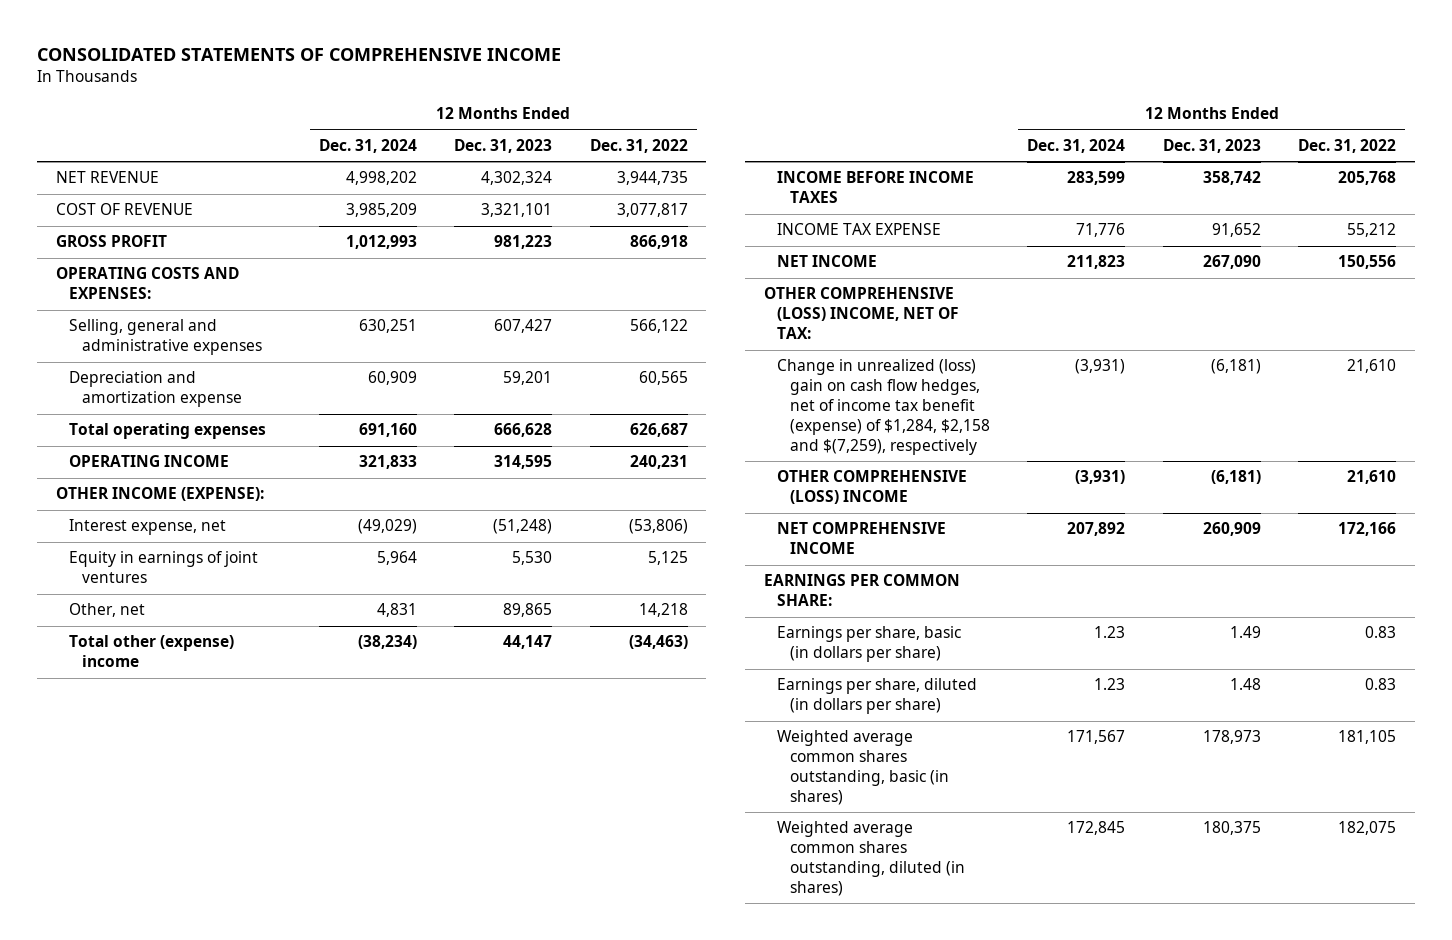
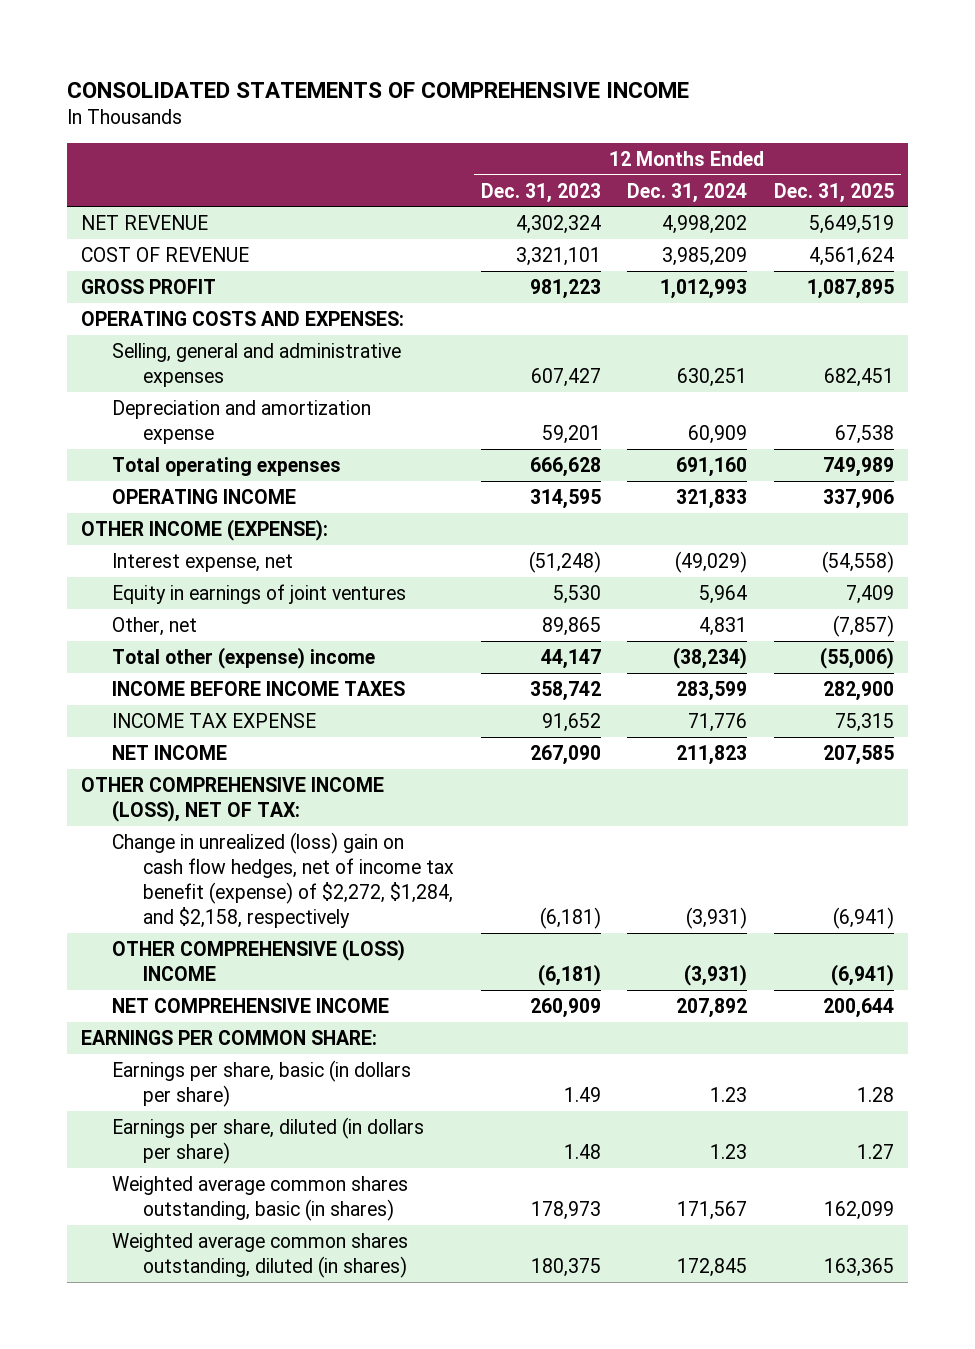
[589,138,688,153] Dec. 31, 2022 -> none
none -> [774,182,895,203] Dec. 31, 2025
[763,287,960,340] OTHER COMPREHENSIVE (LOSS) INCOME, NET OF TAX: -> [80,776,384,822] OTHER COMPREHENSIVE INCOME (LOSS), NET OF TAX:
[777,359,991,456] Change in unrealized (loss) gain on cash flow hedges, net of income tax benefit (expense) of $1,284, $2,158 and $(7,259), respectively -> [111,831,454,929] Change in unrealized (loss) gain on cash flow hedges, net of income tax benefit (expense) of $2,272, $1,284, and $2,158, respectively

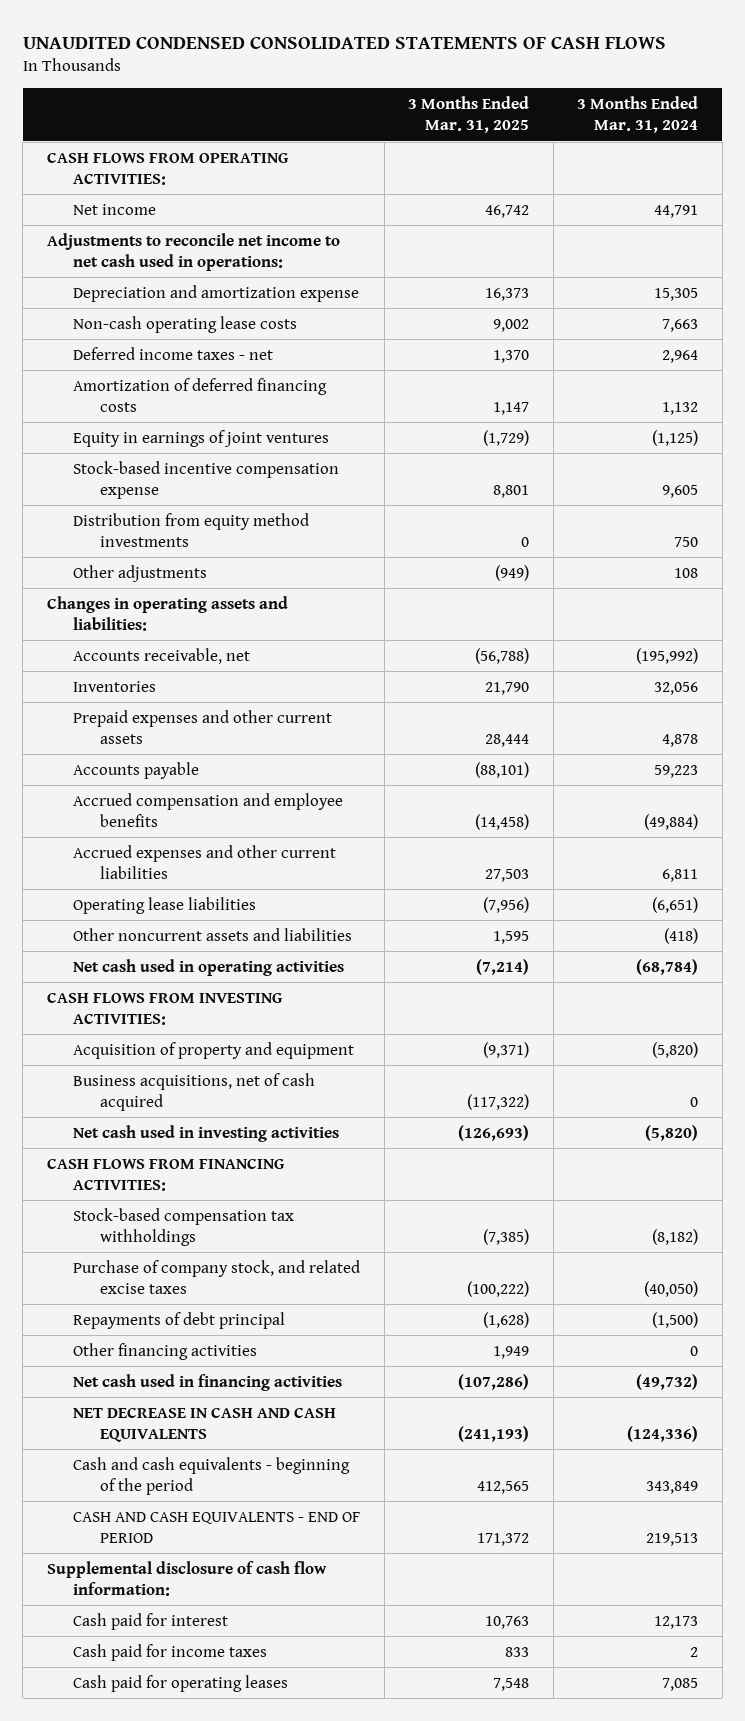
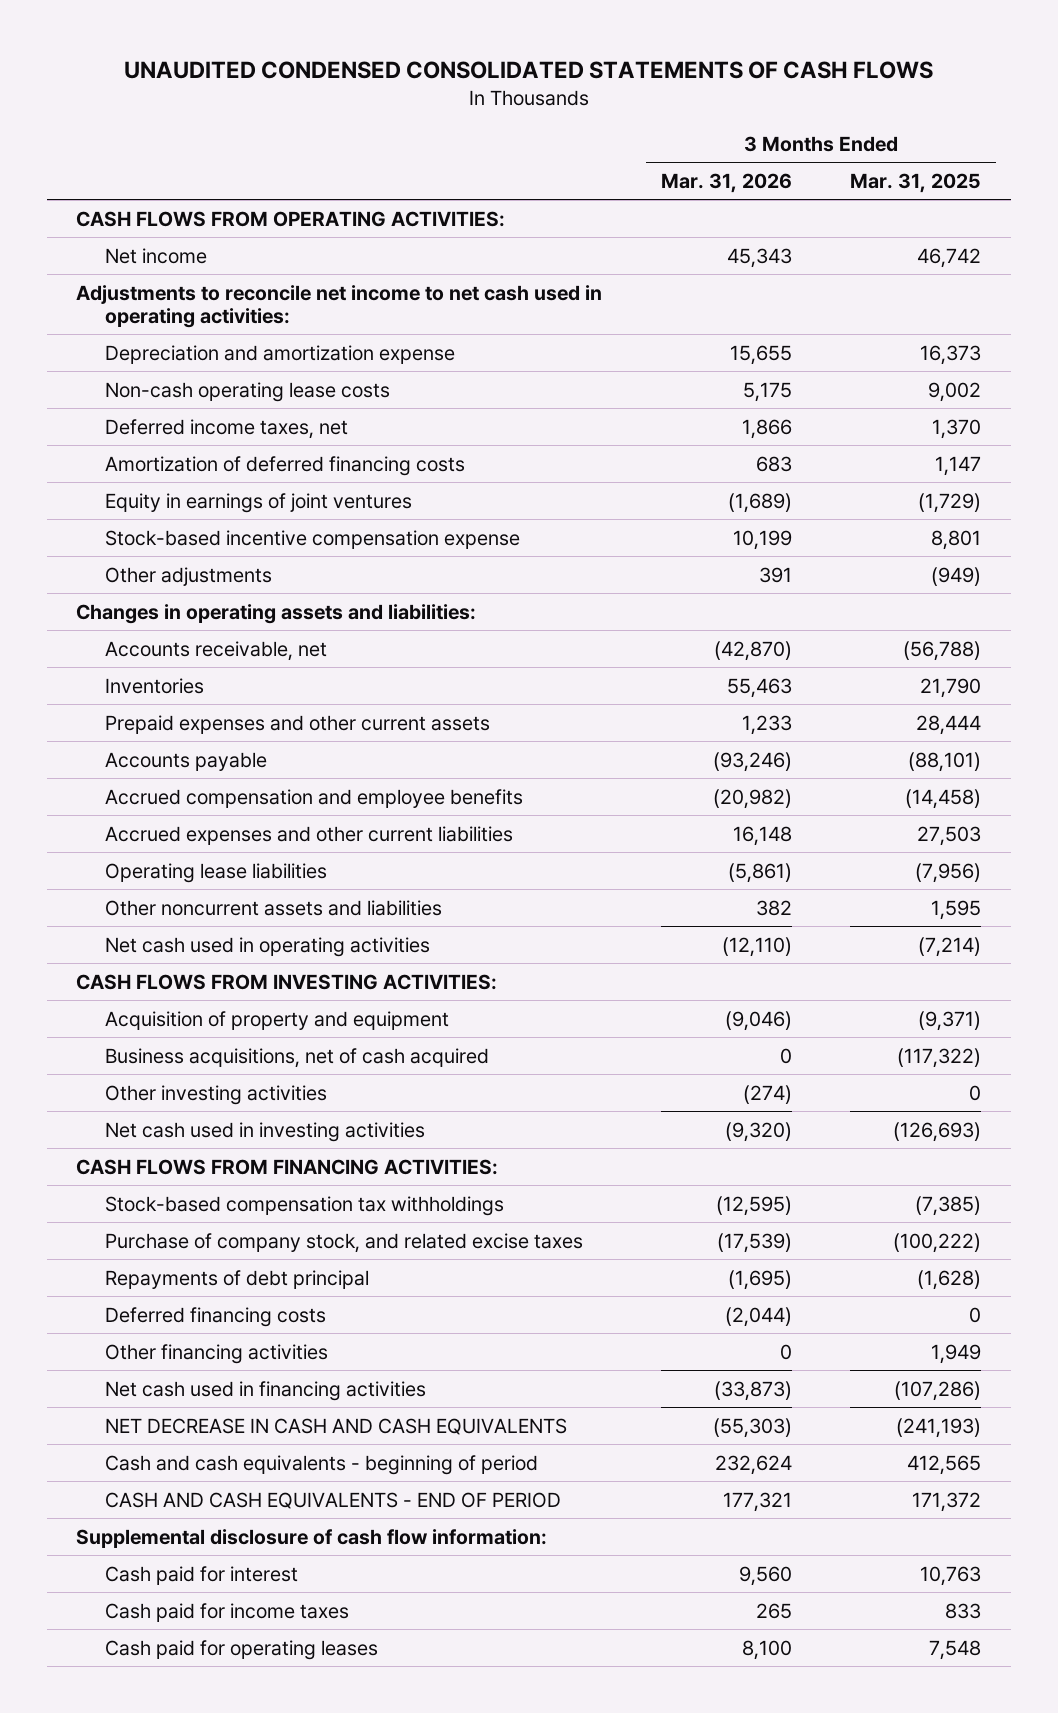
[577,95,699,134] 3 Months Ended Mar. 31, 2024 -> none
none -> [660,172,792,193] Mar. 31, 2026
[46,232,340,272] Adjustments to reconcile net income to net cash used in operations: -> [76,284,603,328] Adjustments to reconcile net income to net cash used in operating activities:
[73,346,274,360] Deferred income taxes - net -> [104,418,348,439] Deferred income taxes, net
[73,512,310,548] Distribution from equity method investments -> none
none -> [104,1084,327,1105] Other investing activities
none -> [104,1306,326,1327] Deferred financing costs
[73,1456,351,1496] Cash and cash equivalents - beginning of the period -> [104,1454,538,1475] Cash and cash equivalents - beginning of period

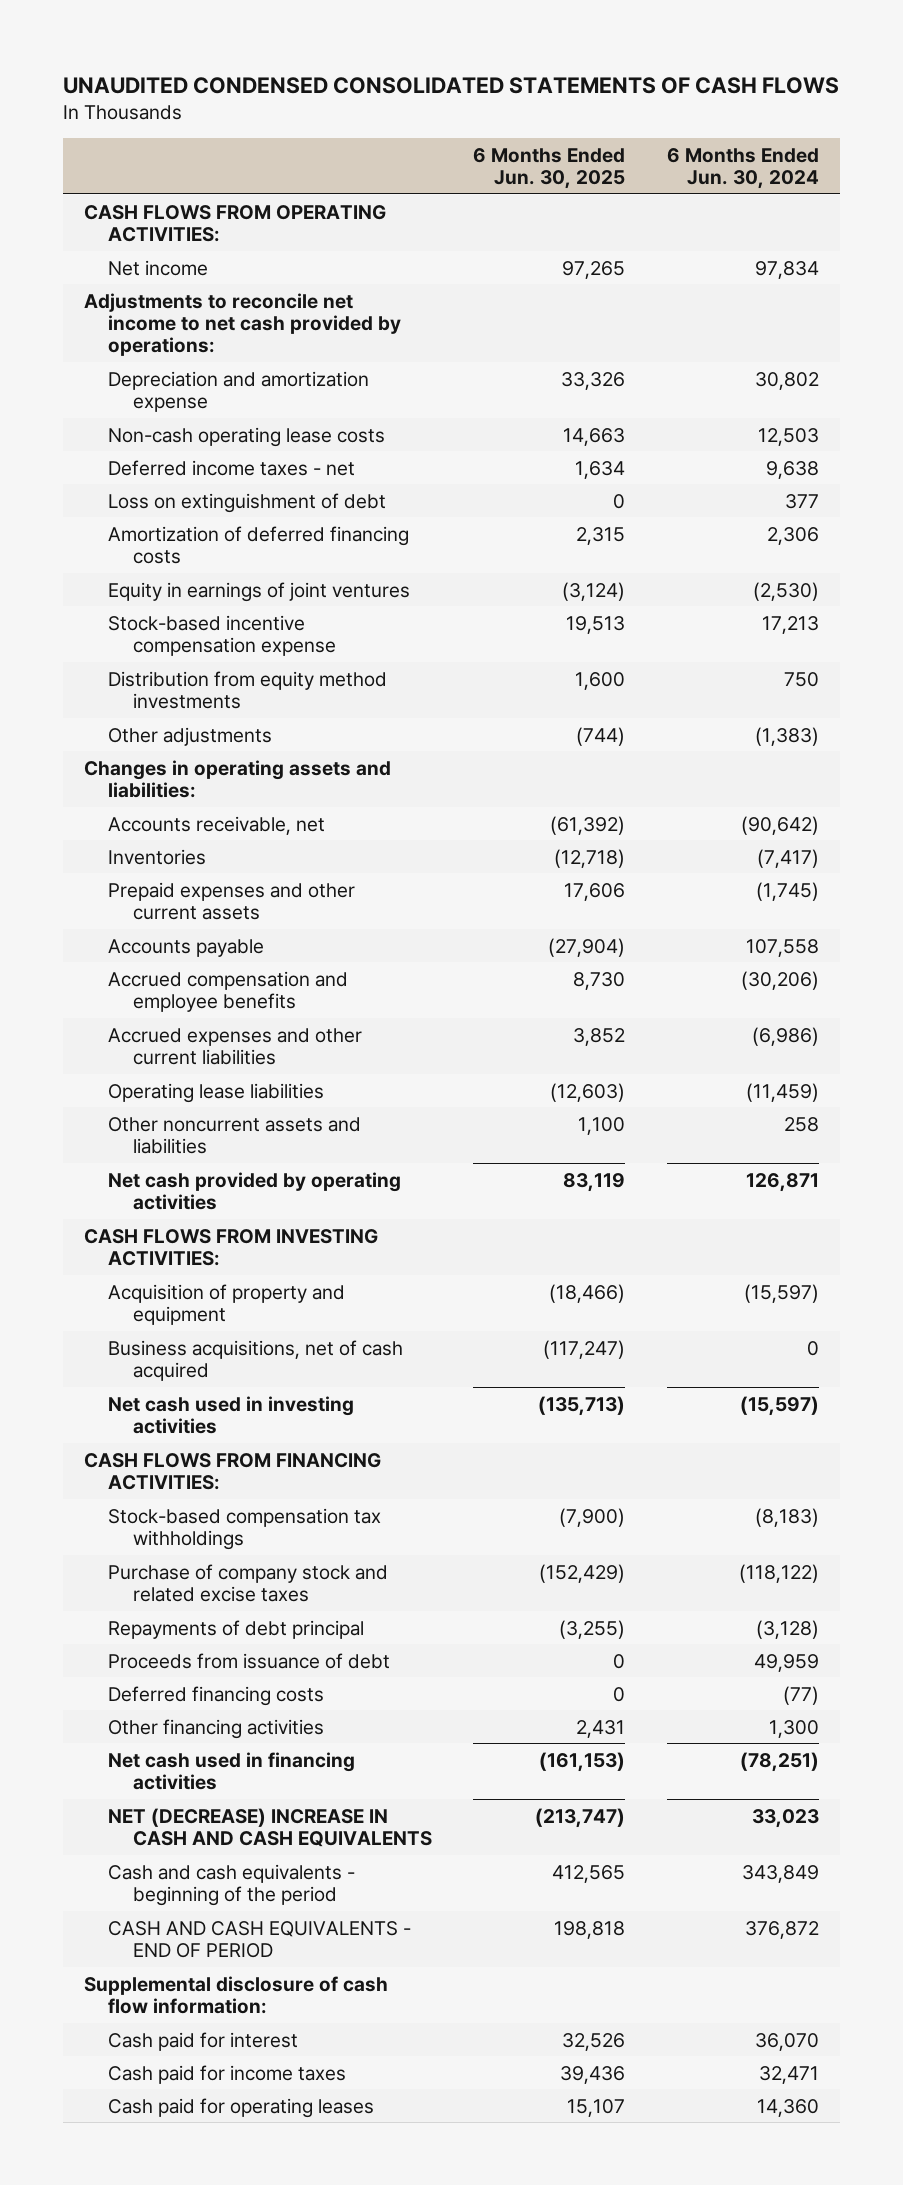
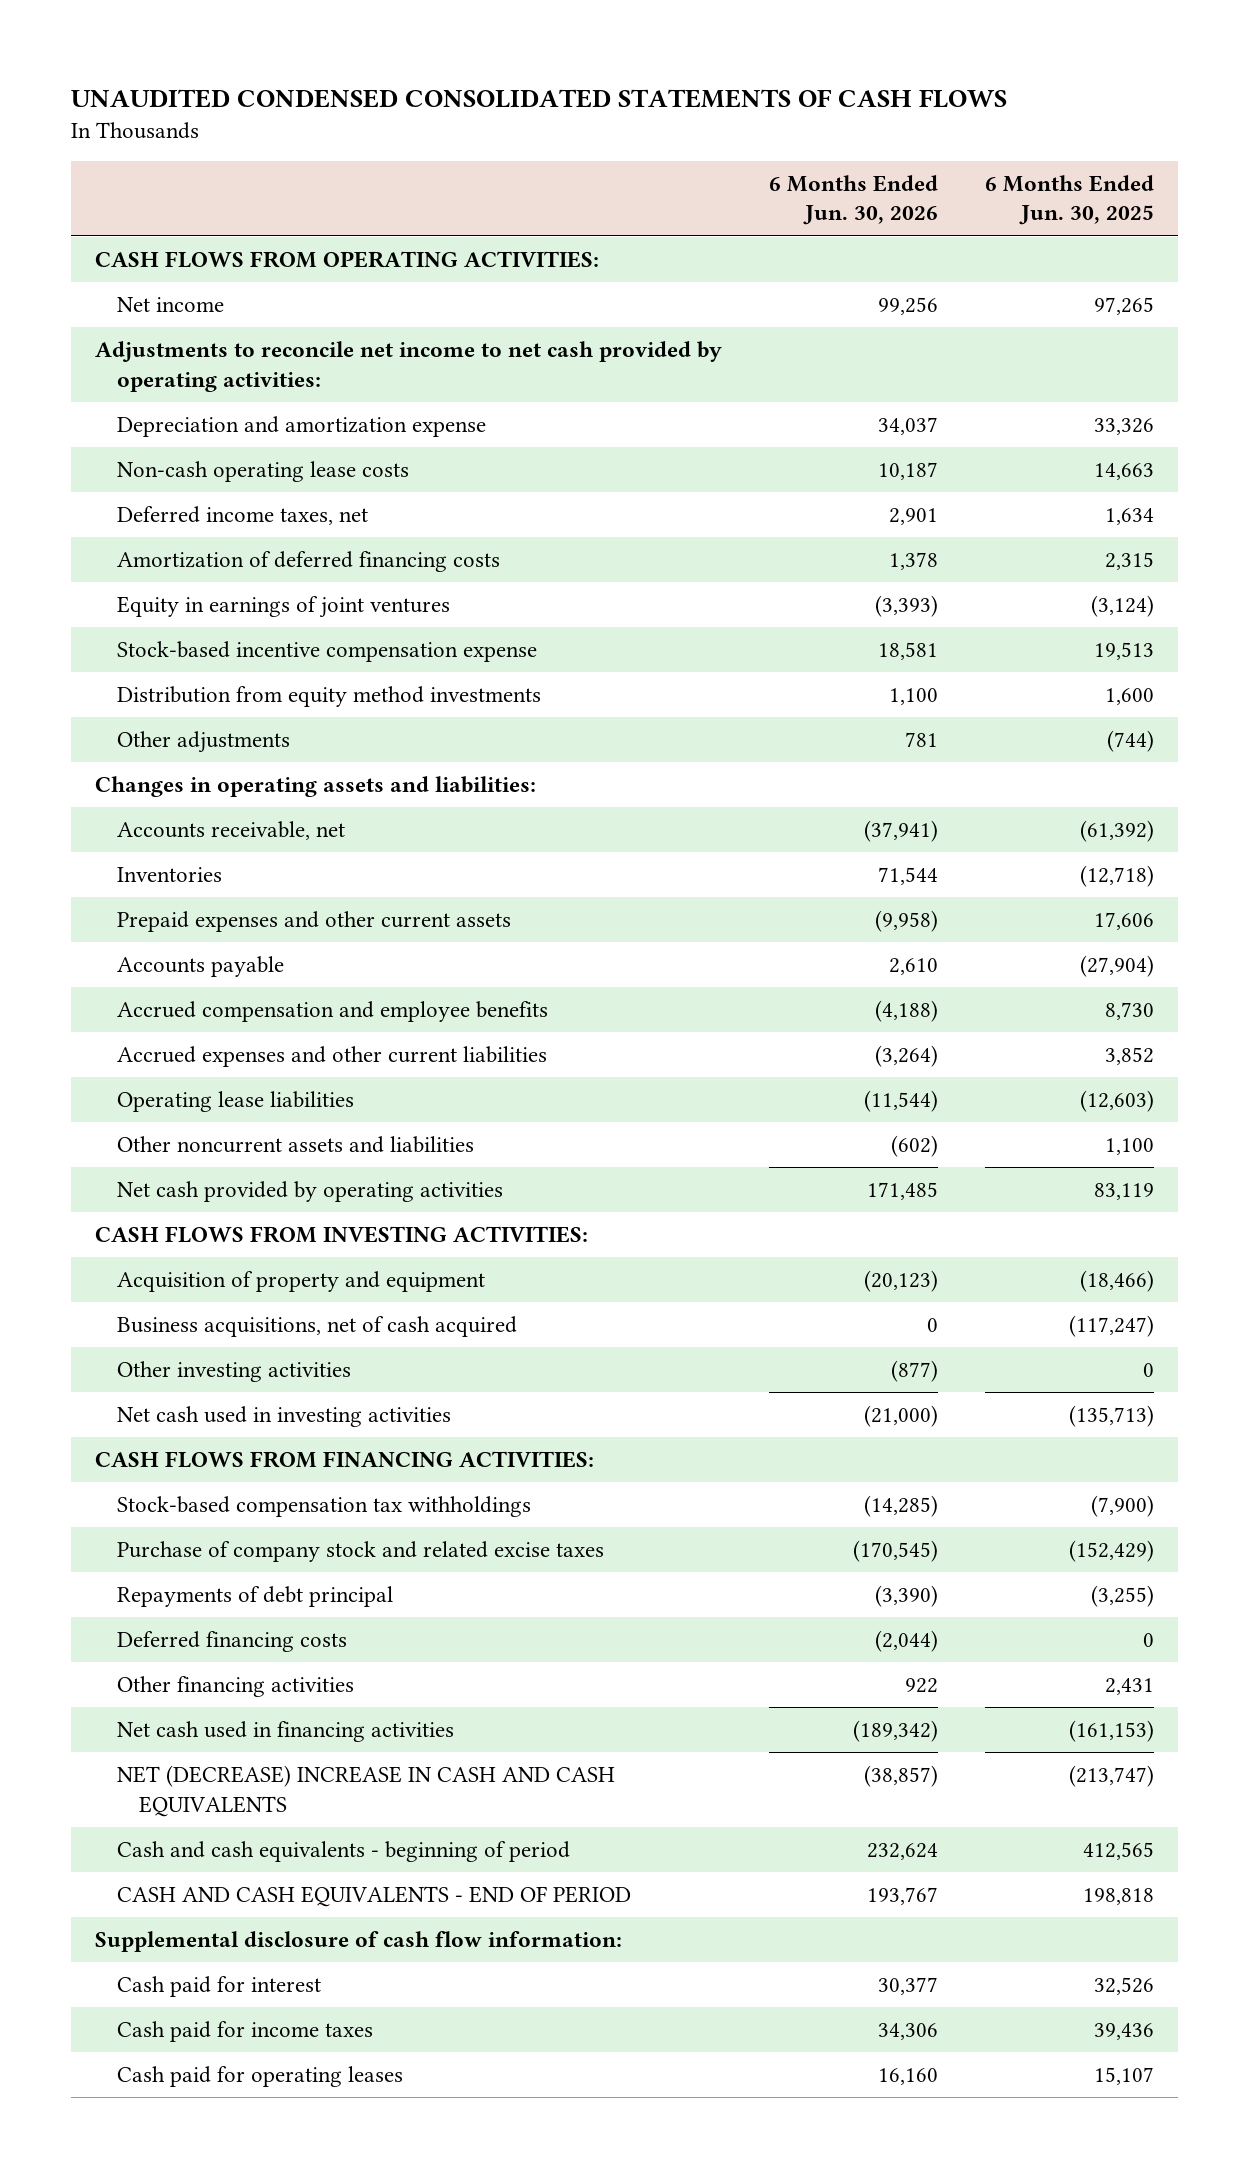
[667,147,820,189] 6 Months Ended Jun. 30, 2024 -> none
none -> [769,174,939,226] 6 Months Ended Jun. 30, 2026
[83,292,402,357] Adjustments to reconcile net income to net cash provided by operations: -> [95,341,723,392] Adjustments to reconcile net income to net cash provided by operating activities:
[108,492,387,513] Loss on extinguishment of debt -> none
[108,459,356,476] Deferred income taxes - net -> [116,506,368,526] Deferred income taxes, net
none -> [116,1361,351,1383] Other investing activities
[108,1652,391,1669] Proceeds from issuance of debt -> none
[108,1863,356,1906] Cash and cash equivalents - beginning of the period -> [116,1841,570,1863] Cash and cash equivalents - beginning of period

